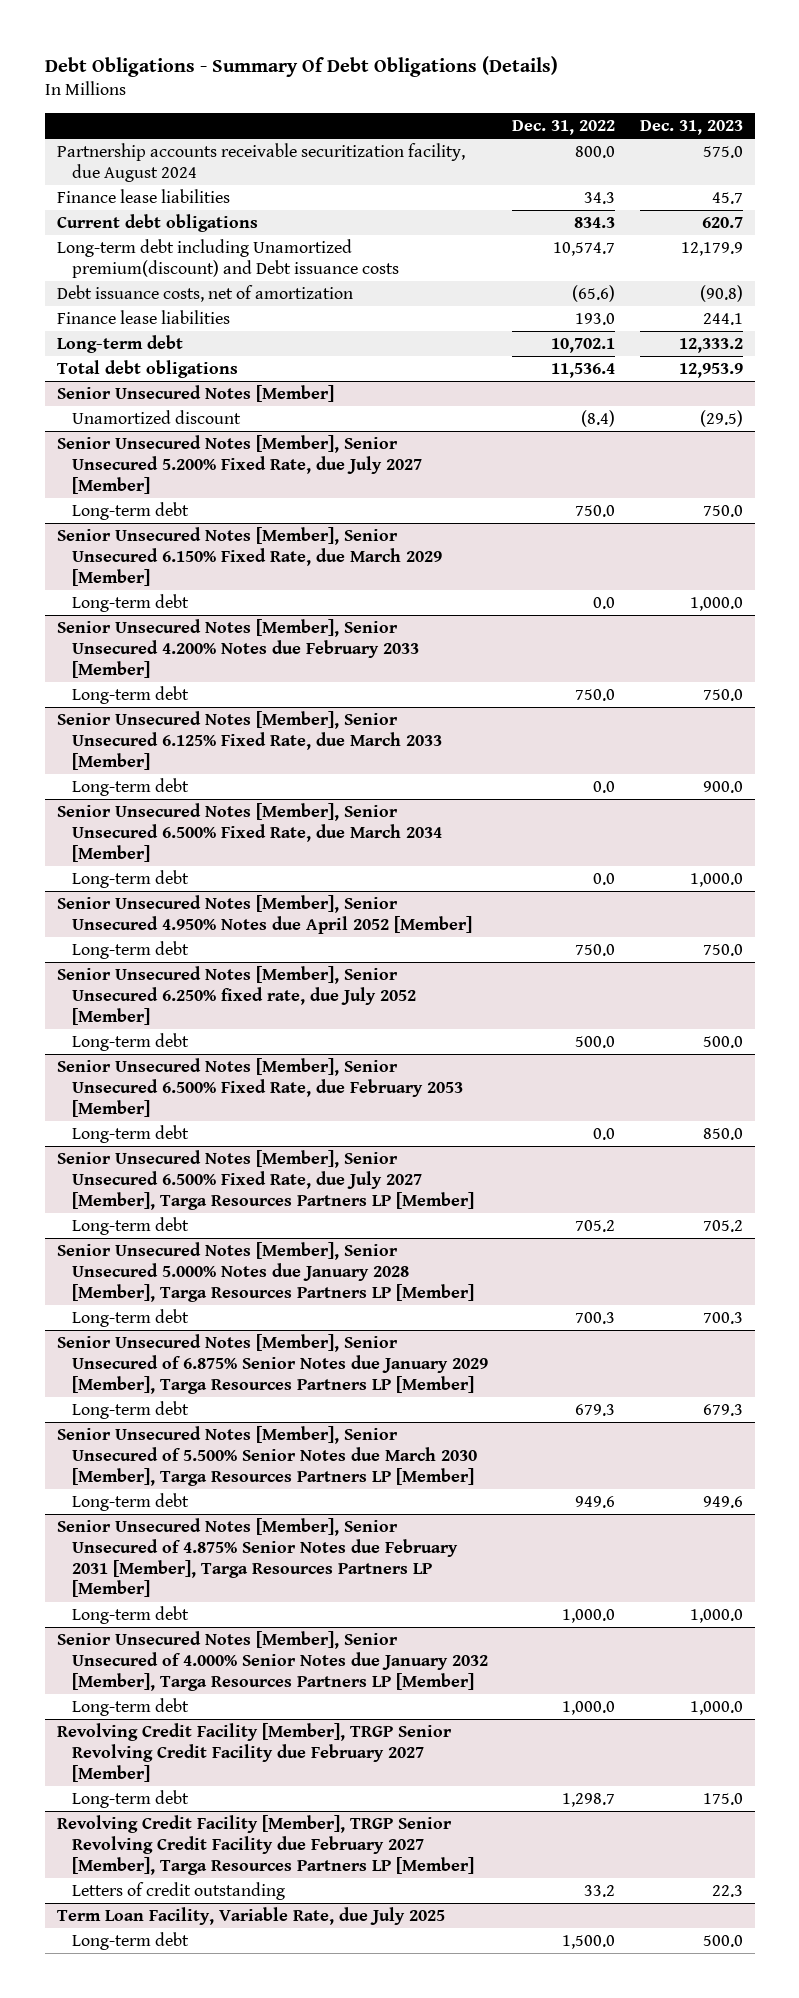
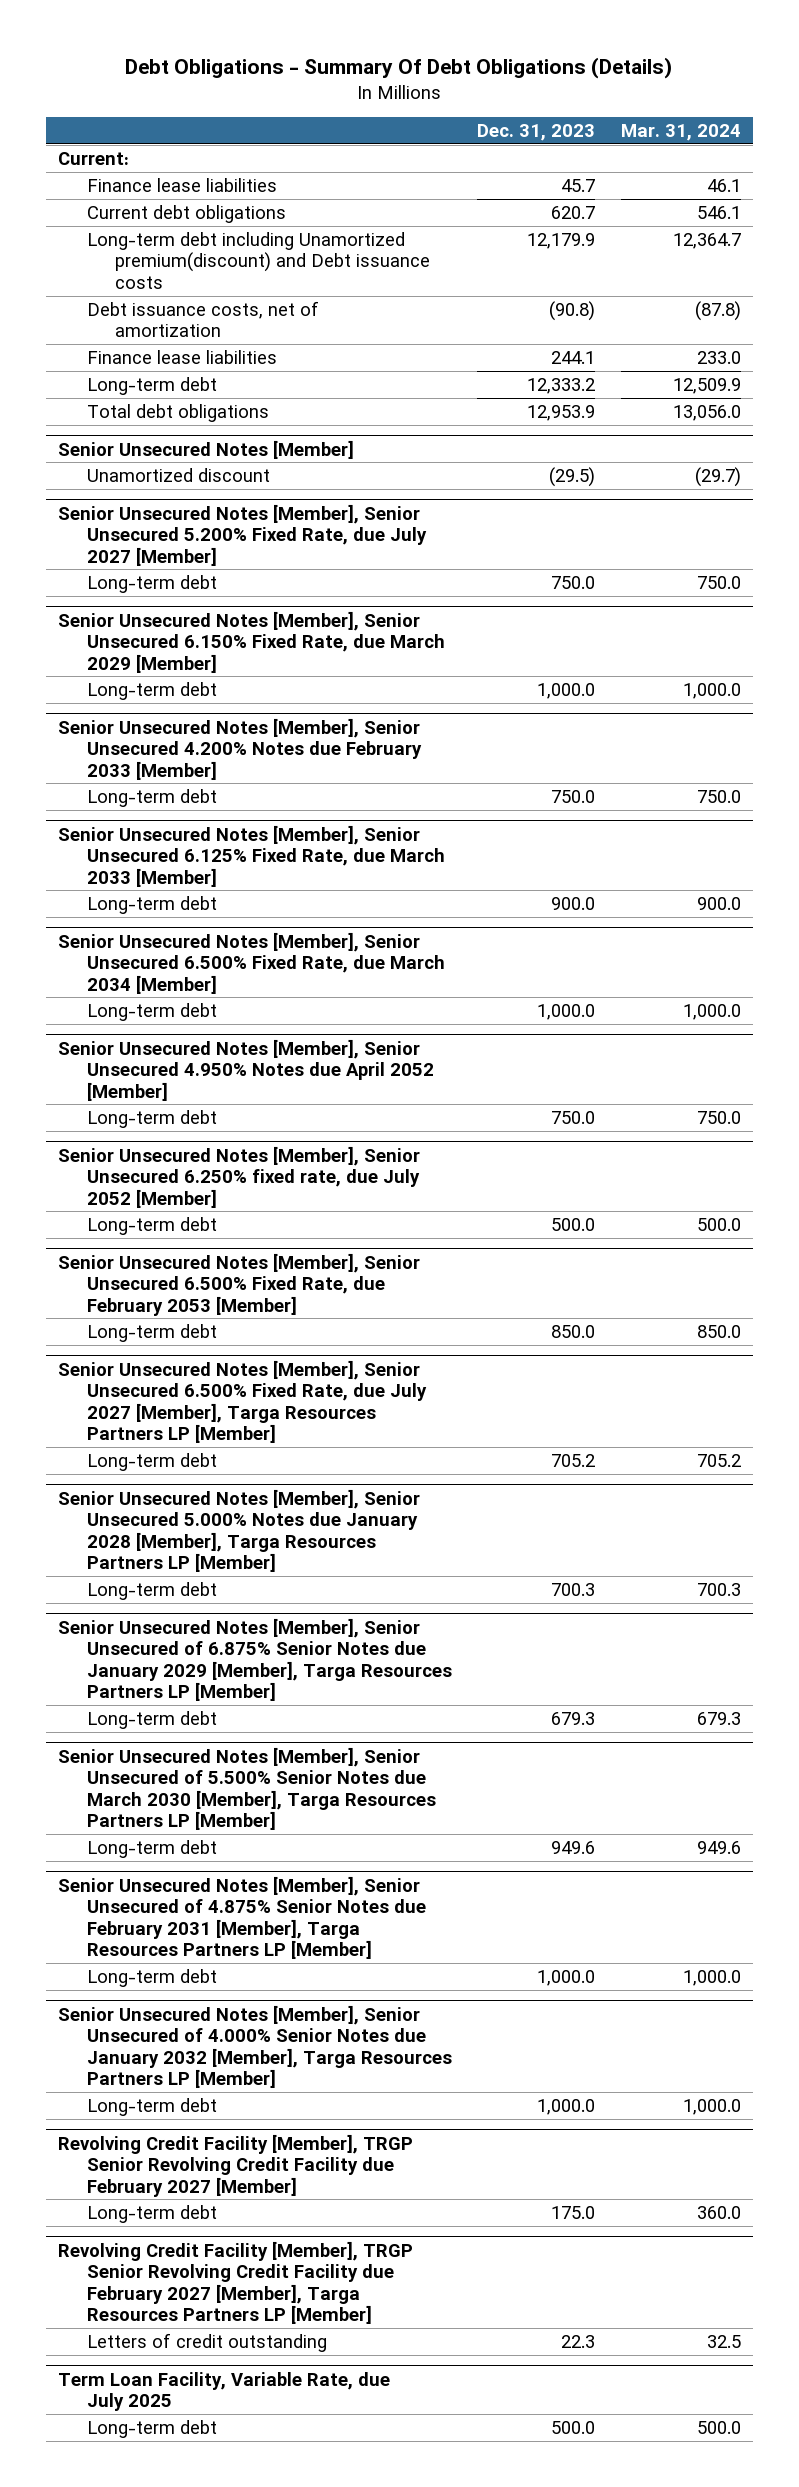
[512,120,616,136] Dec. 31, 2022 -> none
none -> [620,123,741,141] Mar. 31, 2024
[56,143,465,182] Partnership accounts receivable securitization facility, due August 2024 -> none
none -> [58,151,130,165] Current:

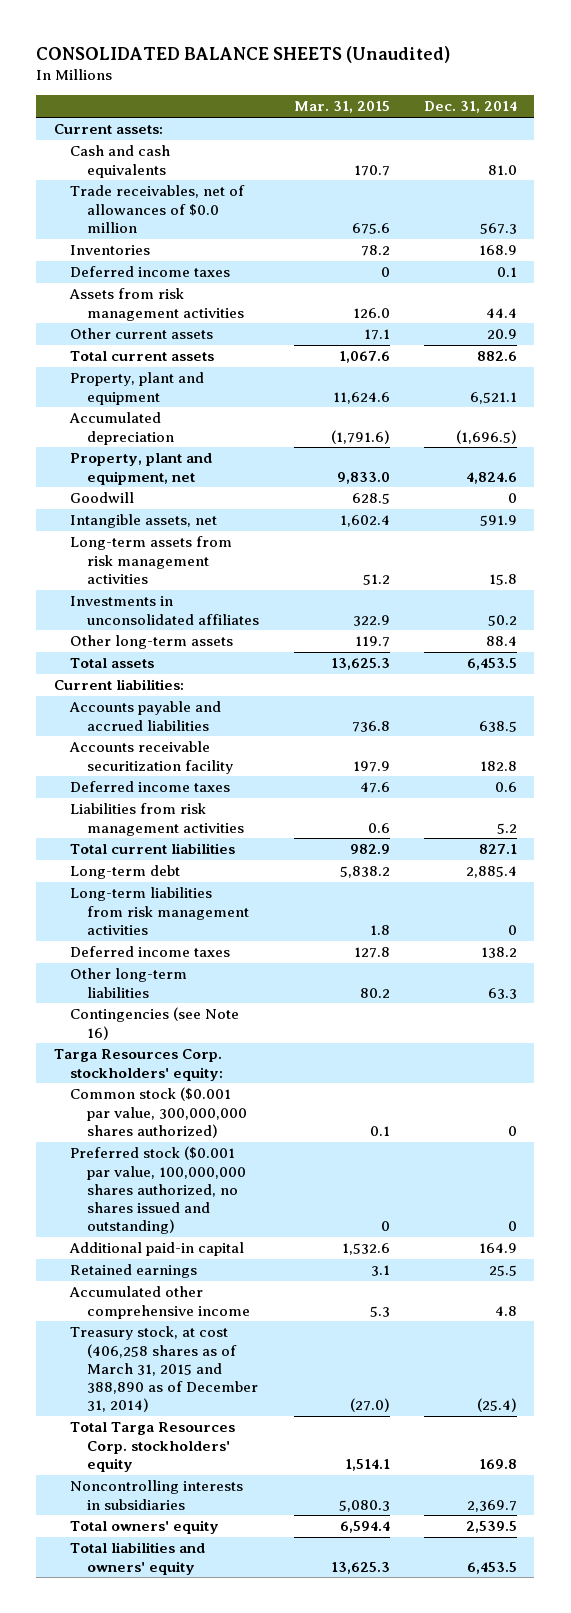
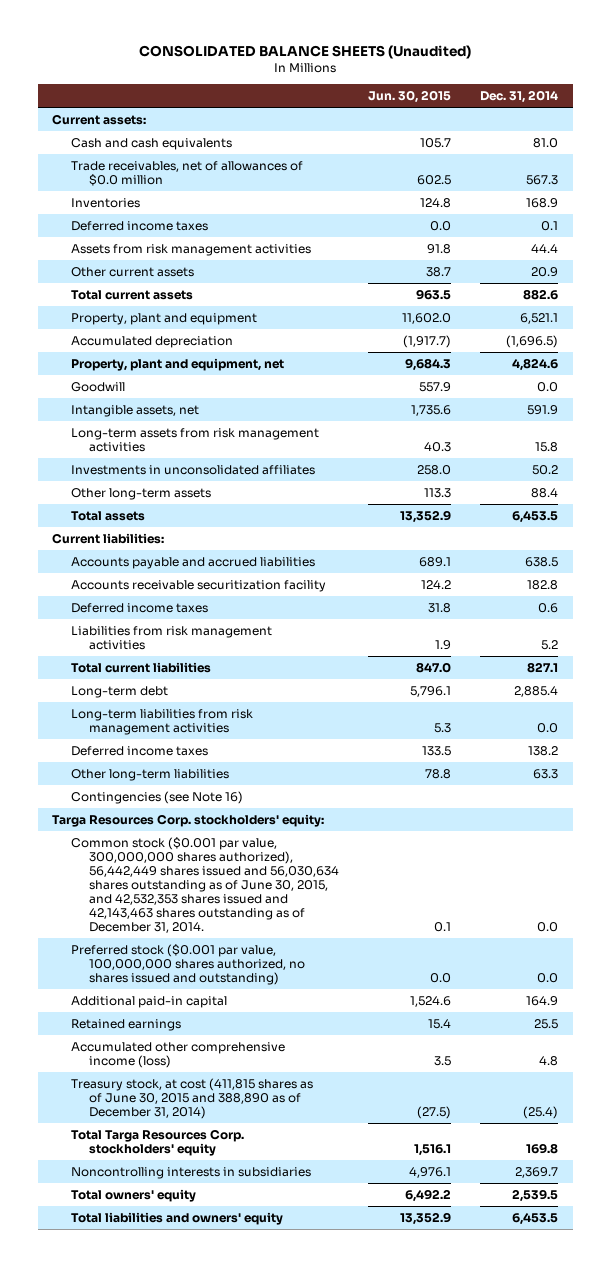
[293,101,390,114] Mar. 31, 2015 -> none
none -> [368,90,452,104] Jun. 30, 2015
[508,493,518,504] 0 -> [537,381,559,392] 0.0
[508,924,518,935] 0 -> [537,722,559,733] 0.0
[70,1087,248,1138] Common stock ($0.001 par value, 300,000,000 shares authorized) -> [70,836,340,934] Common stock ($0.001 par value, 300,000,000 shares authorized), 56,442,449 shares issued and 56,030,634 shares outstanding as of June 30, 2015, and 42,532,353 shares issued and 42,143,463 shares outstanding as of December 31, 2014.
[508,1125,518,1136] 0 -> [537,922,559,933] 0.0
[508,1221,518,1232] 0 -> [537,972,559,983] 0.0
[69,1286,251,1319] Accumulated other comprehensive income -> [70,1041,285,1068] Accumulated other comprehensive income (loss)
[70,1326,259,1413] Treasury stock, at cost (406,258 shares as of March 31, 2015 and 388,890 as of December 31, 2014) -> [70,1077,313,1119] Treasury stock, at cost (411,815 shares as of June 30, 2015 and 388,890 as of December 31, 2014)

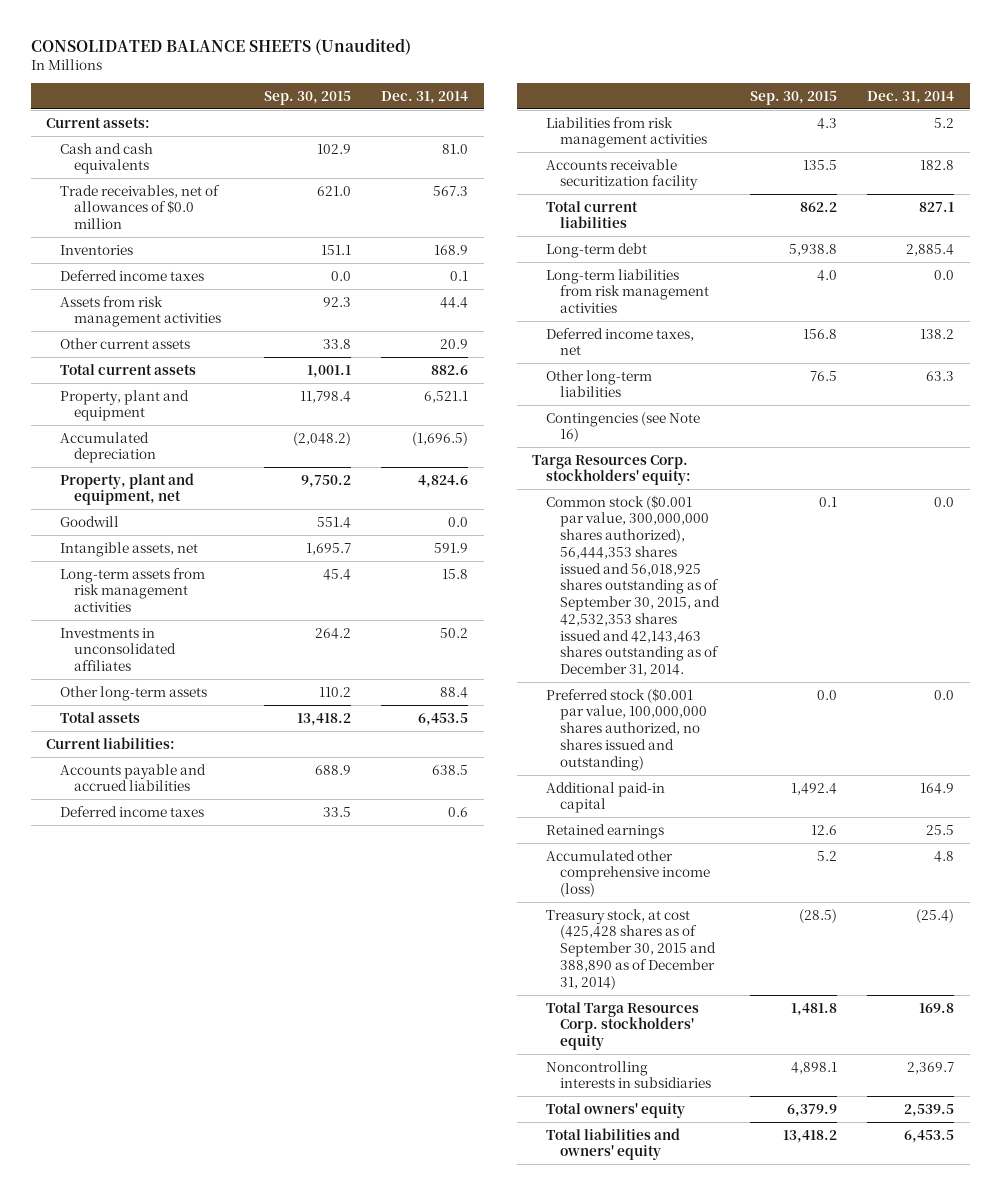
[368,90,452,104] Jun. 30, 2015 -> none
none -> [263,90,351,105] Sep. 30, 2015
[70,579,326,592] Accounts receivable securitization facility -> [546,158,699,191] Accounts receivable securitization facility
[70,745,208,756] Deferred income taxes -> [546,327,695,356] Deferred income taxes, net
[70,836,340,934] Common stock ($0.001 par value, 300,000,000 shares authorized), 56,442,449 shares issued and 56,030,634 shares outstanding as of June 30, 2015, and 42,532,353 shares issued and 42,143,463 shares outstanding as of December 31, 2014. -> [546,494,721,677] Common stock ($0.001 par value, 300,000,000 shares authorized), 56,444,353 shares issued and 56,018,925 shares outstanding as of September 30, 2015, and 42,532,353 shares issued and 42,143,463 shares outstanding as of December 31, 2014.
[70,1077,313,1119] Treasury stock, at cost (411,815 shares as of June 30, 2015 and 388,890 as of December 31, 2014) -> [546,908,717,990] Treasury stock, at cost (425,428 shares as of September 30, 2015 and 388,890 as of December 31, 2014)

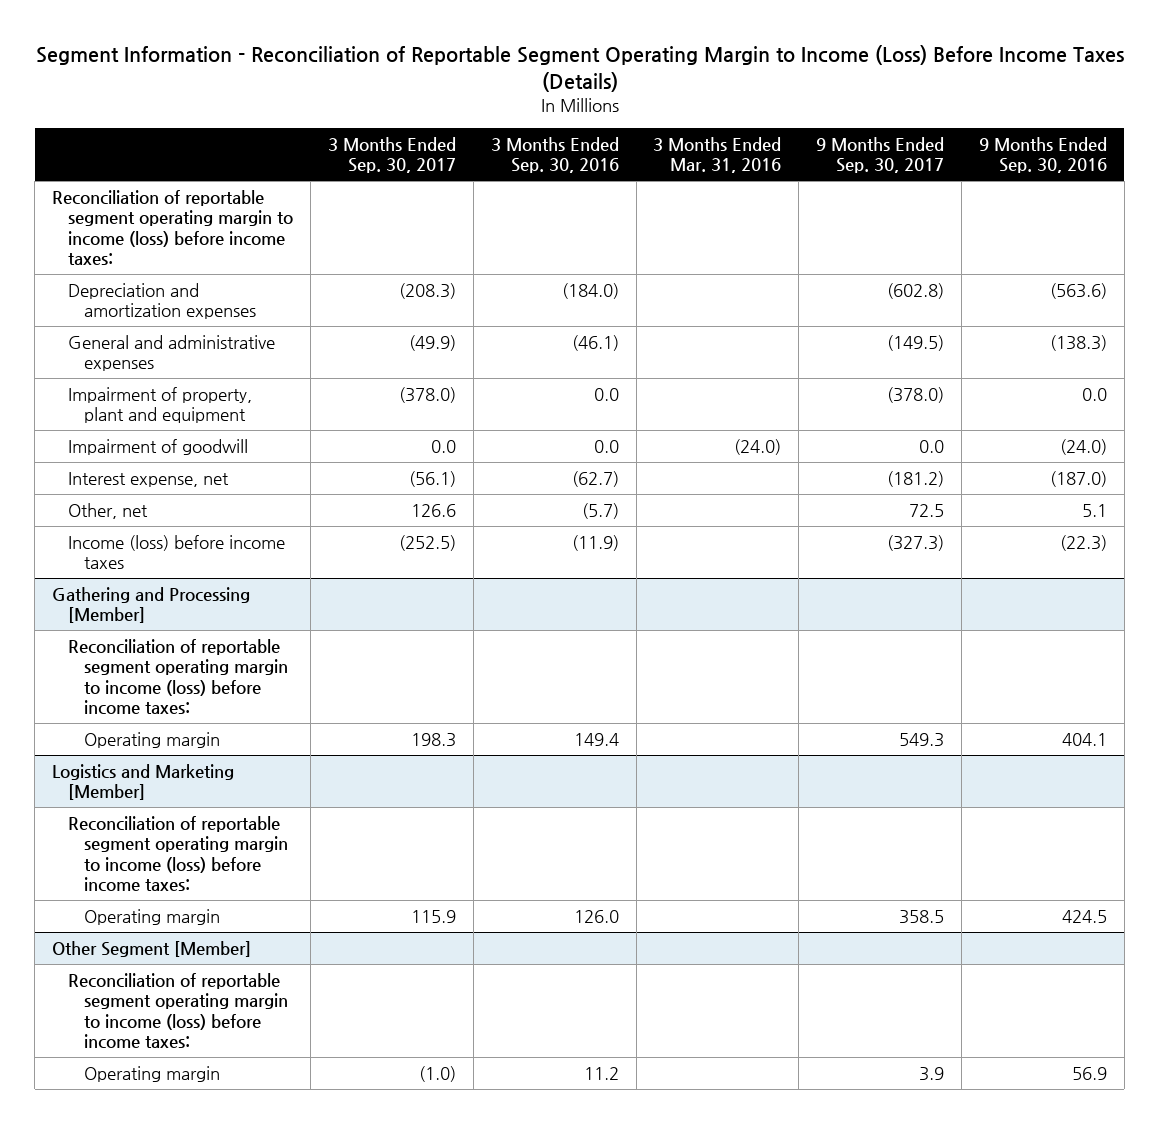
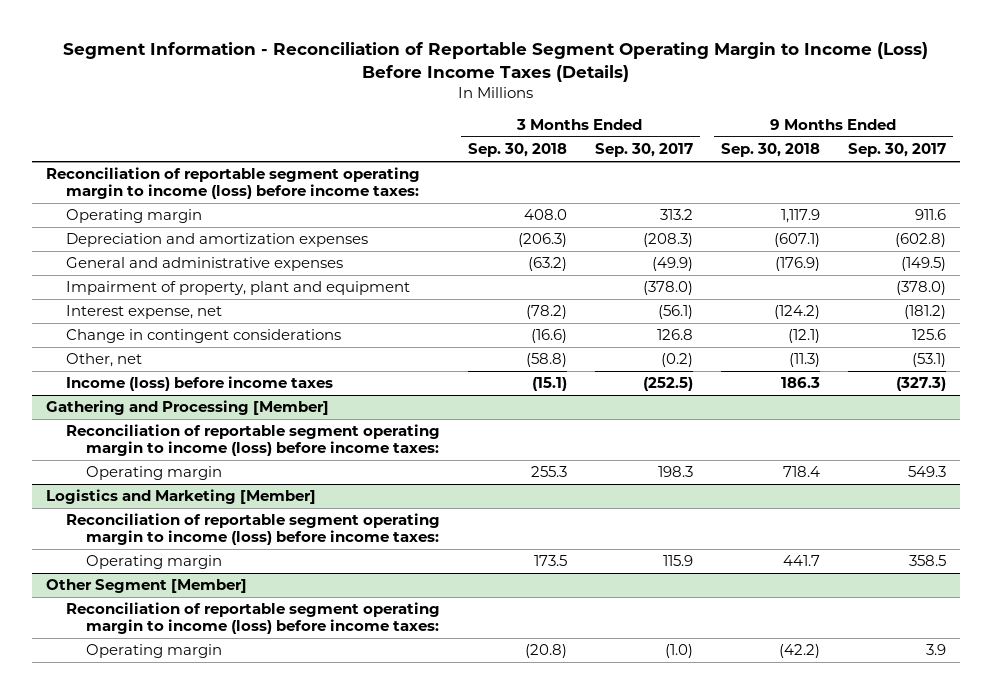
[490,136,619,174] 3 Months Ended Sep. 30, 2016 -> none
[653,136,782,174] 3 Months Ended Mar. 31, 2016 -> none
[979,136,1108,174] 9 Months Ended Sep. 30, 2016 -> none
none -> [467,143,567,158] Sep. 30, 2018
none -> [720,143,820,158] Sep. 30, 2018
none -> [65,209,202,224] Operating margin
[68,438,249,455] Impairment of goodwill -> none
none -> [65,329,341,344] Change in contingent considerations
[410,503,456,517] 126.6 -> [660,353,693,368] (0.2)
[909,503,945,517] 72.5 -> [911,353,946,368] (53.1)

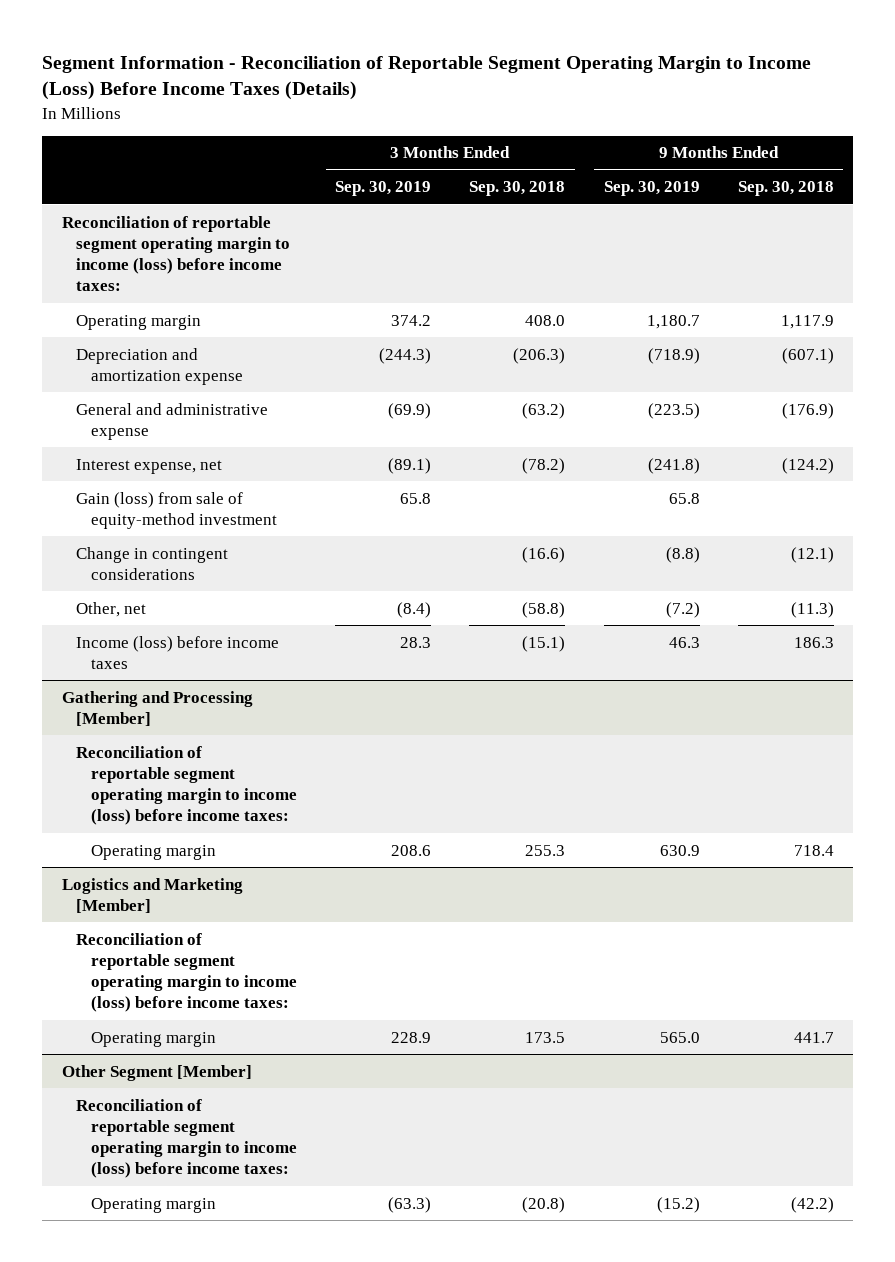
[594,143,693,158] Sep. 30, 2017 -> none
[847,143,946,158] Sep. 30, 2017 -> none
none -> [335,181,432,197] Sep. 30, 2019
none -> [603,181,700,197] Sep. 30, 2019
[65,281,410,296] Impairment of property, plant and equipment -> none
[65,233,368,248] Depreciation and amortization expenses -> [76,347,243,385] Depreciation and amortization expense
[65,257,343,272] General and administrative expenses -> [76,402,269,440] General and administrative expense
none -> [76,491,277,529] Gain (loss) from sale of equity-method investment

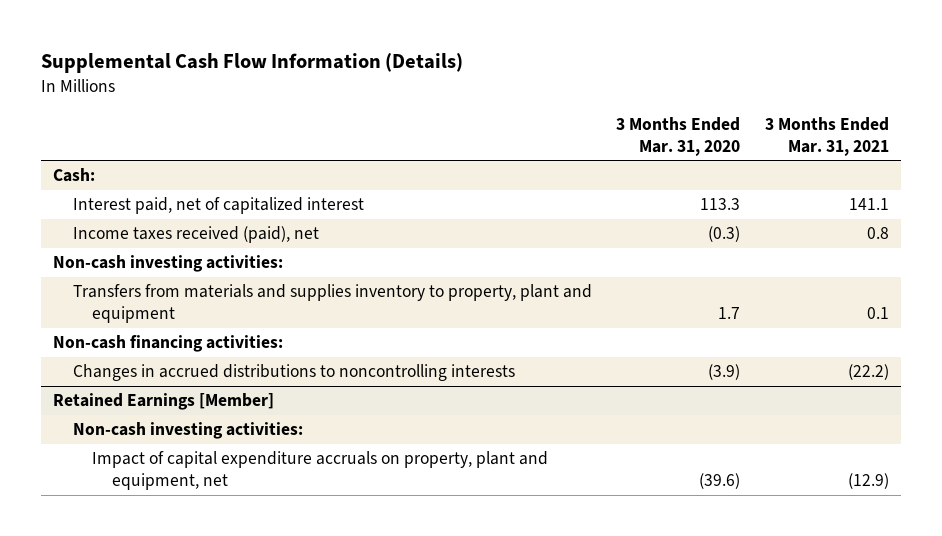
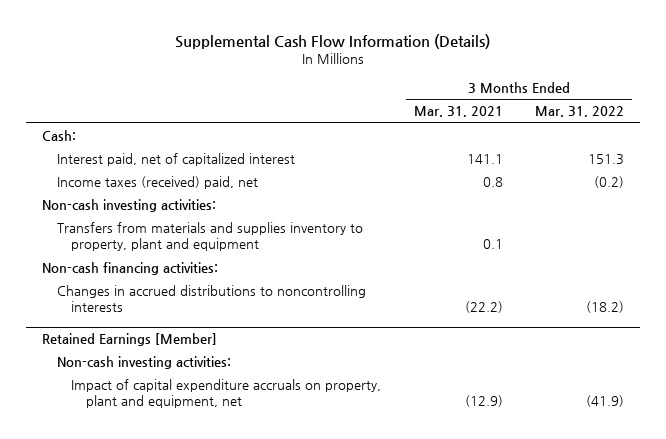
[616,116,741,156] 3 Months Ended Mar. 31, 2020 -> none
none -> [534,106,624,118] Mar. 31, 2022
[72,226,319,244] Income taxes received (paid), net -> [56,176,258,190] Income taxes (received) paid, net

